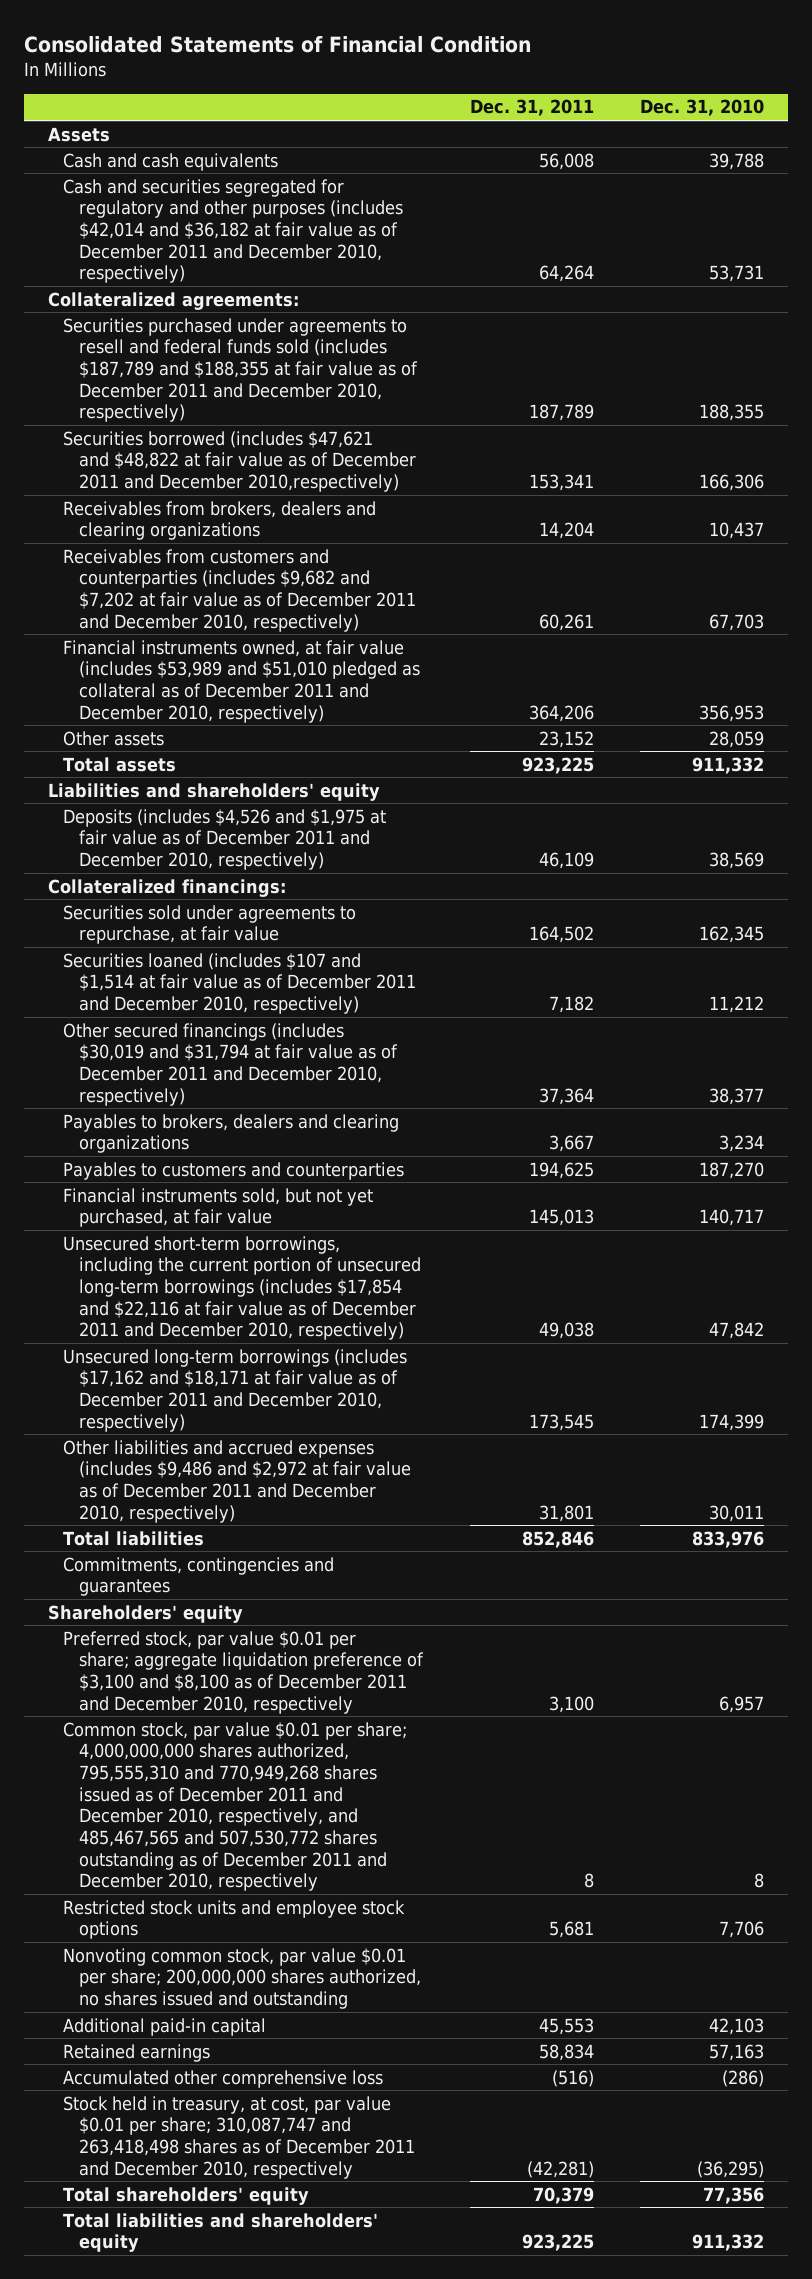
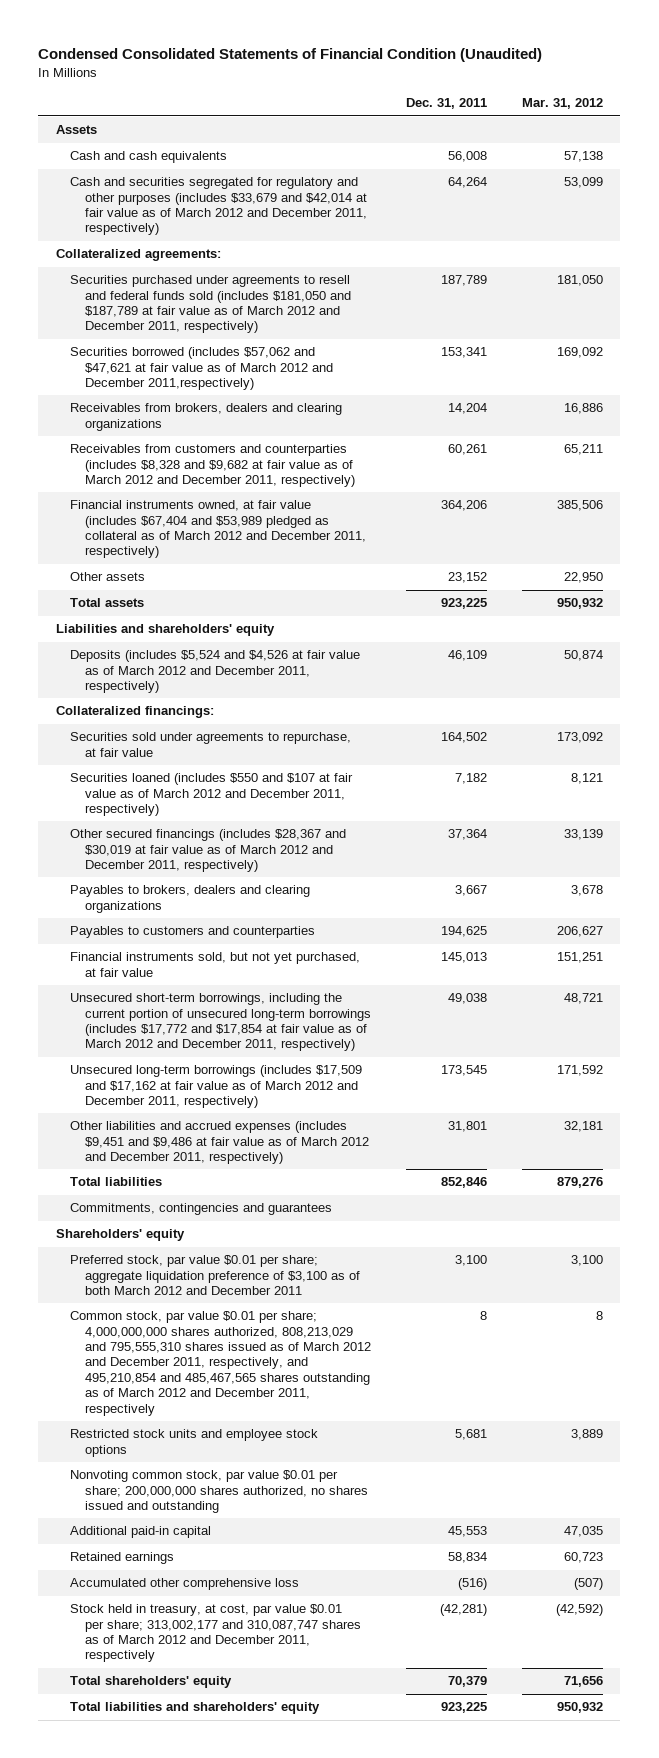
[24,35,532,53] Consolidated Statements of Financial Condition -> [38,47,543,62] Condensed Consolidated Statements of Financial Condition (Unaudited)
[640,99,765,117] Dec. 31, 2010 -> none
none -> [521,98,603,110] Mar. 31, 2012
[63,178,403,284] Cash and securities segregated for regulatory and other purposes (includes $42,014 and $36,182 at fair value as of December 2011 and December 2010, respectively) -> [70,177,367,236] Cash and securities segregated for regulatory and other purposes (includes $33,679 and $42,014 at fair value as of March 2012 and December 2011, respectively)
[63,317,418,423] Securities purchased under agreements to resell and federal funds sold (includes $187,789 and $188,355 at fair value as of December 2011 and December 2010, respectively) -> [70,275,351,334] Securities purchased under agreements to resell and federal funds sold (includes $181,050 and $187,789 at fair value as of March 2012 and December 2011, respectively)
[63,430,416,492] Securities borrowed (includes $47,621 and $48,822 at fair value as of December 2011 and December 2010,respectively) -> [70,347,333,391] Securities borrowed (includes $57,062 and $47,621 at fair value as of March 2012 and December 2011,respectively)
[63,548,416,632] Receivables from customers and counterparties (includes $9,682 and $7,202 at fair value as of December 2011 and December 2010, respectively) -> [70,444,355,488] Receivables from customers and counterparties (includes $8,328 and $9,682 at fair value as of March 2012 and December 2011, respectively)
[63,639,420,723] Financial instruments owned, at fair value (includes $53,989 and $51,010 pledged as collateral as of December 2011 and December 2010, respectively) -> [70,500,366,559] Financial instruments owned, at fair value (includes $67,404 and $53,989 pledged as collateral as of March 2012 and December 2011, respectively)
[63,808,387,870] Deposits (includes $4,526 and $1,975 at fair value as of December 2011 and December 2010, respectively) -> [70,650,361,694] Deposits (includes $5,524 and $4,526 at fair value as of March 2012 and December 2011, respectively)
[63,952,416,1014] Securities loaned (includes $107 and $1,514 at fair value as of December 2011 and December 2010, respectively) -> [70,773,354,817] Securities loaned (includes $550 and $107 at fair value as of March 2012 and December 2011, respectively)
[63,1022,398,1106] Other secured financings (includes $30,019 and $31,794 at fair value as of December 2011 and December 2010, respectively) -> [70,829,347,873] Other secured financings (includes $28,367 and $30,019 at fair value as of March 2012 and December 2011, respectively)
[63,1235,421,1341] Unsecured short-term borrowings, including the current portion of unsecured long-term borrowings (includes $17,854 and $22,116 at fair value as of December 2011 and December 2010, respectively) -> [70,993,371,1052] Unsecured short-term borrowings, including the current portion of unsecured long-term borrowings (includes $17,772 and $17,854 at fair value as of March 2012 and December 2011, respectively)
[63,1348,408,1432] Unsecured long-term borrowings (includes $17,162 and $18,171 at fair value as of December 2011 and December 2010, respectively) -> [70,1065,363,1109] Unsecured long-term borrowings (includes $17,509 and $17,162 at fair value as of March 2012 and December 2011, respectively)
[63,1439,411,1523] Other liabilities and accrued expenses (includes $9,486 and $2,972 at fair value as of December 2011 and December 2010, respectively) -> [70,1121,369,1165] Other liabilities and accrued expenses (includes $9,451 and $9,486 at fair value as of March 2012 and December 2011, respectively)
[63,1630,424,1714] Preferred stock, par value $0.01 per share; aggregate liquidation preference of $3,100 and $8,100 as of December 2011 and December 2010, respectively -> [70,1255,360,1296] Preferred stock, par value $0.01 per share; aggregate liquidation preference of $3,100 as of both March 2012 and December 2011
[63,1721,408,1892] Common stock, par value $0.01 per share; 4,000,000,000 shares authorized, 795,555,310 and 770,949,268 shares issued as of December 2011 and December 2010, respectively, and 485,467,565 and 507,530,772 shares outstanding as of December 2011 and December 2010, respectively -> [70,1311,371,1416] Common stock, par value $0.01 per share; 4,000,000,000 shares authorized, 808,213,029 and 795,555,310 shares issued as of March 2012 and December 2011, respectively, and 495,210,854 and 485,467,565 shares outstanding as of March 2012 and December 2011, respectively
[63,2095,415,2179] Stock held in treasury, at cost, par value $0.01 per share; 310,087,747 and 263,418,498 shares as of December 2011 and December 2010, respectively -> [70,1604,361,1663] Stock held in treasury, at cost, par value $0.01 per share; 313,002,177 and 310,087,747 shares as of March 2012 and December 2011, respectively

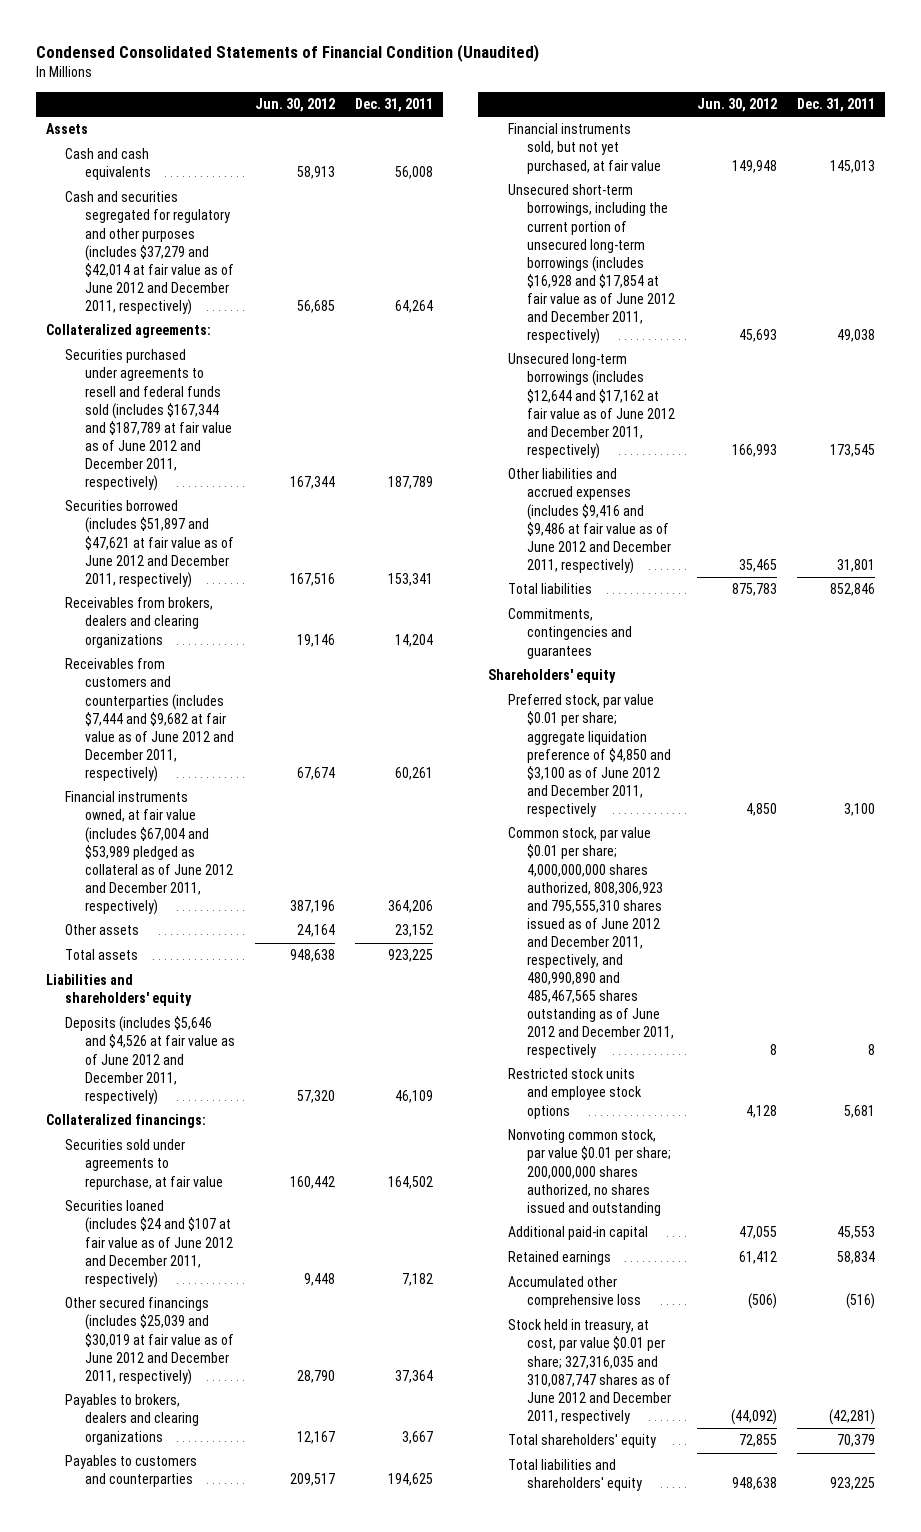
[521,98,603,110] Mar. 31, 2012 -> none
none -> [254,98,335,113] Jun. 30, 2012
[70,177,367,236] Cash and securities segregated for regulatory and other purposes (includes $33,679 and $42,014 at fair value as of March 2012 and December 2011, respectively) -> [65,191,234,315] Cash and securities segregated for regulatory and other purposes (includes $37,279 and $42,014 at fair value as of June 2012 and December 2011, respectively)
[70,275,351,334] Securities purchased under agreements to resell and federal funds sold (includes $181,050 and $187,789 at fair value as of March 2012 and December 2011, respectively) -> [65,349,232,491] Securities purchased under agreements to resell and federal funds sold (includes $167,344 and $187,789 at fair value as of June 2012 and December 2011, respectively)
[70,347,333,391] Securities borrowed (includes $57,062 and $47,621 at fair value as of March 2012 and December 2011,respectively) -> [65,500,234,588] Securities borrowed (includes $51,897 and $47,621 at fair value as of June 2012 and December 2011, respectively)
[70,444,355,488] Receivables from customers and counterparties (includes $8,328 and $9,682 at fair value as of March 2012 and December 2011, respectively) -> [65,658,234,782] Receivables from customers and counterparties (includes $7,444 and $9,682 at fair value as of June 2012 and December 2011, respectively)
[70,500,366,559] Financial instruments owned, at fair value (includes $67,404 and $53,989 pledged as collateral as of March 2012 and December 2011, respectively) -> [65,791,233,915] Financial instruments owned, at fair value (includes $67,004 and $53,989 pledged as collateral as of June 2012 and December 2011, respectively)
[70,650,361,694] Deposits (includes $5,524 and $4,526 at fair value as of March 2012 and December 2011, respectively) -> [65,1016,235,1105] Deposits (includes $5,646 and $4,526 at fair value as of June 2012 and December 2011, respectively)
[70,773,354,817] Securities loaned (includes $550 and $107 at fair value as of March 2012 and December 2011, respectively) -> [65,1200,233,1288] Securities loaned (includes $24 and $107 at fair value as of June 2012 and December 2011, respectively)
[70,829,347,873] Other secured financings (includes $28,367 and $30,019 at fair value as of March 2012 and December 2011, respectively) -> [65,1297,234,1385] Other secured financings (includes $25,039 and $30,019 at fair value as of June 2012 and December 2011, respectively)
[70,993,371,1052] Unsecured short-term borrowings, including the current portion of unsecured long-term borrowings (includes $17,772 and $17,854 at fair value as of March 2012 and December 2011, respectively) -> [507,184,675,344] Unsecured short-term borrowings, including the current portion of unsecured long-term borrowings (includes $16,928 and $17,854 at fair value as of June 2012 and December 2011, respectively)
[70,1065,363,1109] Unsecured long-term borrowings (includes $17,509 and $17,162 at fair value as of March 2012 and December 2011, respectively) -> [507,353,675,459] Unsecured long-term borrowings (includes $12,644 and $17,162 at fair value as of June 2012 and December 2011, respectively)
[70,1121,369,1165] Other liabilities and accrued expenses (includes $9,451 and $9,486 at fair value as of March 2012 and December 2011, respectively) -> [507,468,671,574] Other liabilities and accrued expenses (includes $9,416 and $9,486 at fair value as of June 2012 and December 2011, respectively)
[70,1255,360,1296] Preferred stock, par value $0.01 per share; aggregate liquidation preference of $3,100 as of both March 2012 and December 2011 -> [507,694,671,817] Preferred stock, par value $0.01 per share; aggregate liquidation preference of $4,850 and $3,100 as of June 2012 and December 2011, respectively
[70,1311,371,1416] Common stock, par value $0.01 per share; 4,000,000,000 shares authorized, 808,213,029 and 795,555,310 shares issued as of March 2012 and December 2011, respectively, and 495,210,854 and 485,467,565 shares outstanding as of March 2012 and December 2011, respectively -> [507,827,674,1058] Common stock, par value $0.01 per share; 4,000,000,000 shares authorized, 808,306,923 and 795,555,310 shares issued as of June 2012 and December 2011, respectively, and 480,990,890 and 485,467,565 shares outstanding as of June 2012 and December 2011, respectively
[70,1604,361,1663] Stock held in treasury, at cost, par value $0.01 per share; 313,002,177 and 310,087,747 shares as of March 2012 and December 2011, respectively -> [507,1319,671,1424] Stock held in treasury, at cost, par value $0.01 per share; 327,316,035 and 310,087,747 shares as of June 2012 and December 2011, respectively

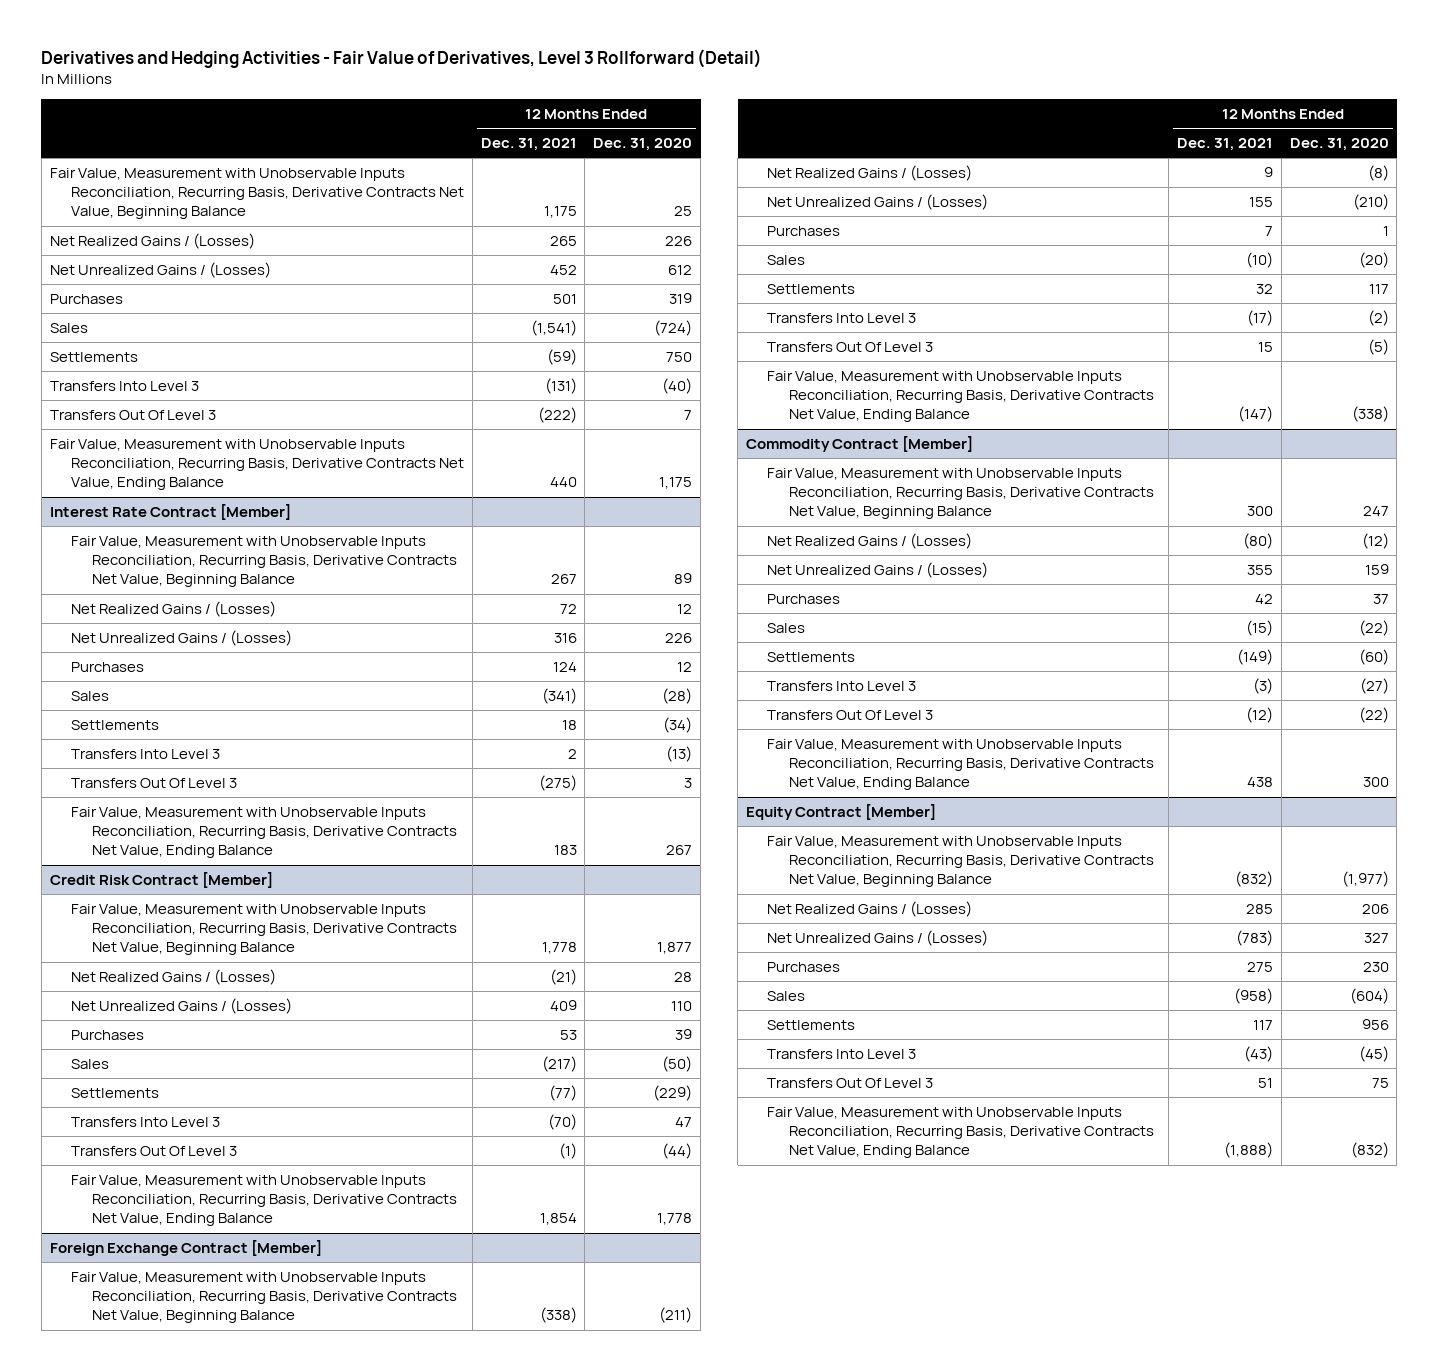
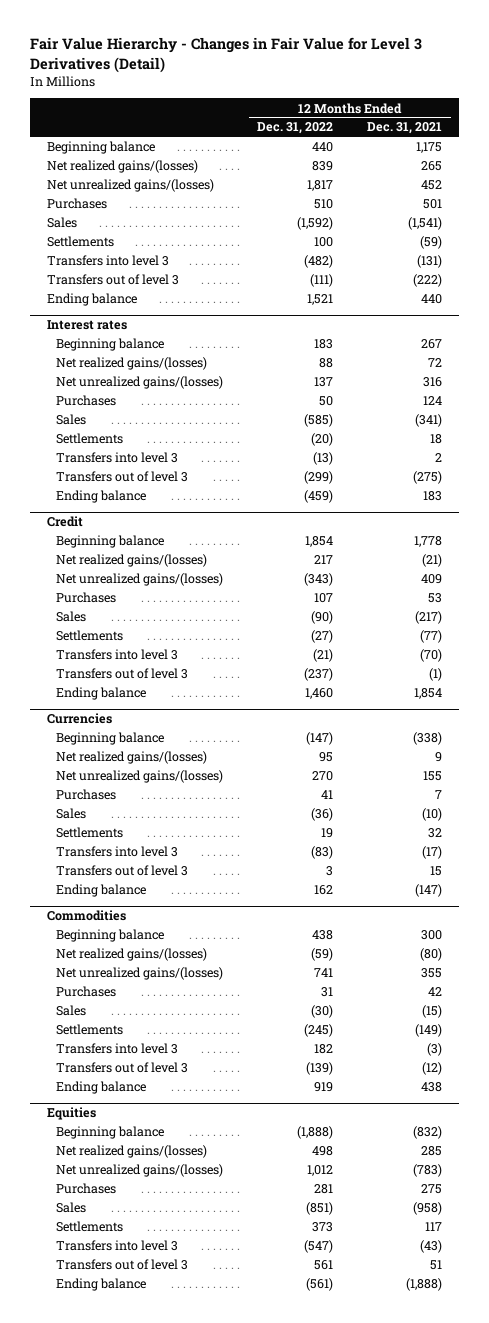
[41,49,763,69] Derivatives and Hedging Activities - Fair Value of Derivatives, Level 3 Rollforward (Detail) -> [29,37,422,73] Fair Value Hierarchy - Changes in Fair Value for Level 3 Derivatives (Detail)
[593,138,693,152] Dec. 31, 2020 -> none
none -> [257,122,334,135] Dec. 31, 2022
[49,167,465,220] Fair Value, Measurement with Unobservable Inputs Reconciliation, Recurring Basis, Derivative Contracts Net Value, Beginning Balance -> [46,141,155,155] Beginning balance
[49,232,255,249] Net Realized Gains / (Losses) -> [46,160,198,174] Net realized gains/(losses)
[49,261,271,278] Net Unrealized Gains / (Losses) -> [46,179,214,193] Net unrealized gains/(losses)
[49,380,199,391] Transfers Into Level 3 -> [46,255,169,267] Transfers into level 3
[49,409,216,420] Transfers Out Of Level 3 -> [46,274,179,286] Transfers out of level 3
[49,438,465,491] Fair Value, Measurement with Unobservable Inputs Reconciliation, Recurring Basis, Derivative Contracts Net Value, Ending Balance -> [46,293,137,307] Ending balance
[49,503,291,520] Interest Rate Contract [Member] -> [46,320,127,331] Interest rates
[71,535,458,588] Fair Value, Measurement with Unobservable Inputs Reconciliation, Recurring Basis, Derivative Contracts Net Value, Beginning Balance -> [56,338,165,352] Beginning balance
[71,600,277,617] Net Realized Gains / (Losses) -> [56,357,208,371] Net realized gains/(losses)
[71,629,293,646] Net Unrealized Gains / (Losses) -> [56,376,224,390] Net unrealized gains/(losses)
[71,748,221,759] Transfers Into Level 3 -> [56,452,179,464] Transfers into level 3
[71,777,238,788] Transfers Out Of Level 3 -> [56,471,189,483] Transfers out of level 3
[71,806,458,859] Fair Value, Measurement with Unobservable Inputs Reconciliation, Recurring Basis, Derivative Contracts Net Value, Ending Balance -> [56,490,147,504] Ending balance
[49,871,273,888] Credit Risk Contract [Member] -> [46,516,83,528] Credit
[71,903,458,956] Fair Value, Measurement with Unobservable Inputs Reconciliation, Recurring Basis, Derivative Contracts Net Value, Beginning Balance -> [56,535,165,549] Beginning balance
[71,968,277,985] Net Realized Gains / (Losses) -> [56,554,208,568] Net realized gains/(losses)
[71,997,293,1014] Net Unrealized Gains / (Losses) -> [56,573,224,587] Net unrealized gains/(losses)
[71,1116,221,1127] Transfers Into Level 3 -> [56,649,179,661] Transfers into level 3
[71,1145,238,1156] Transfers Out Of Level 3 -> [56,668,189,680] Transfers out of level 3
[71,1174,458,1227] Fair Value, Measurement with Unobservable Inputs Reconciliation, Recurring Basis, Derivative Contracts Net Value, Ending Balance -> [56,687,147,701] Ending balance
[49,1239,322,1256] Foreign Exchange Contract [Member] -> [46,713,112,725] Currencies
[71,1271,458,1324] Fair Value, Measurement with Unobservable Inputs Reconciliation, Recurring Basis, Derivative Contracts Net Value, Beginning Balance -> [56,732,165,746] Beginning balance
[767,164,973,181] Net Realized Gains / (Losses) -> [56,751,208,765] Net realized gains/(losses)
[767,193,989,210] Net Unrealized Gains / (Losses) -> [56,770,224,784] Net unrealized gains/(losses)
[767,312,917,323] Transfers Into Level 3 -> [56,846,179,858] Transfers into level 3
[767,341,934,352] Transfers Out Of Level 3 -> [56,865,189,877] Transfers out of level 3
[767,370,1154,423] Fair Value, Measurement with Unobservable Inputs Reconciliation, Recurring Basis, Derivative Contracts Net Value, Ending Balance -> [56,884,147,898] Ending balance
[745,435,973,452] Commodity Contract [Member] -> [46,910,126,922] Commodities
[767,467,1154,520] Fair Value, Measurement with Unobservable Inputs Reconciliation, Recurring Basis, Derivative Contracts Net Value, Beginning Balance -> [56,929,165,943] Beginning balance
[767,532,973,549] Net Realized Gains / (Losses) -> [56,948,208,962] Net realized gains/(losses)
[767,561,989,578] Net Unrealized Gains / (Losses) -> [56,967,224,981] Net unrealized gains/(losses)
[767,680,917,691] Transfers Into Level 3 -> [56,1043,179,1055] Transfers into level 3
[767,709,934,720] Transfers Out Of Level 3 -> [56,1062,189,1074] Transfers out of level 3
[767,738,1154,791] Fair Value, Measurement with Unobservable Inputs Reconciliation, Recurring Basis, Derivative Contracts Net Value, Ending Balance -> [56,1081,147,1095] Ending balance
[745,803,936,820] Equity Contract [Member] -> [46,1107,96,1121] Equities
[767,835,1154,888] Fair Value, Measurement with Unobservable Inputs Reconciliation, Recurring Basis, Derivative Contracts Net Value, Beginning Balance -> [56,1126,165,1140] Beginning balance
[767,900,973,917] Net Realized Gains / (Losses) -> [56,1145,208,1159] Net realized gains/(losses)
[767,929,989,946] Net Unrealized Gains / (Losses) -> [56,1164,224,1178] Net unrealized gains/(losses)
[767,1048,917,1059] Transfers Into Level 3 -> [56,1240,179,1252] Transfers into level 3
[767,1077,934,1088] Transfers Out Of Level 3 -> [56,1259,189,1271] Transfers out of level 3
[767,1106,1154,1159] Fair Value, Measurement with Unobservable Inputs Reconciliation, Recurring Basis, Derivative Contracts Net Value, Ending Balance -> [56,1278,147,1292] Ending balance

